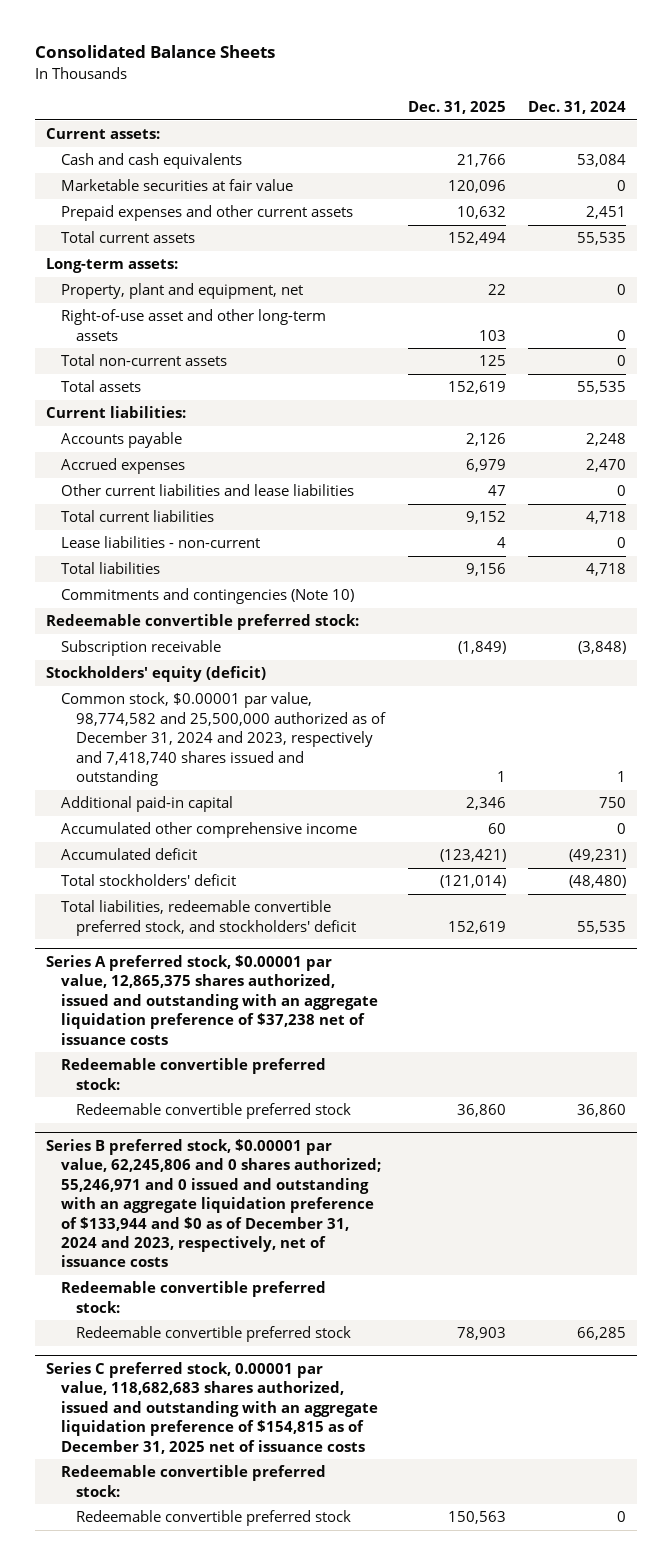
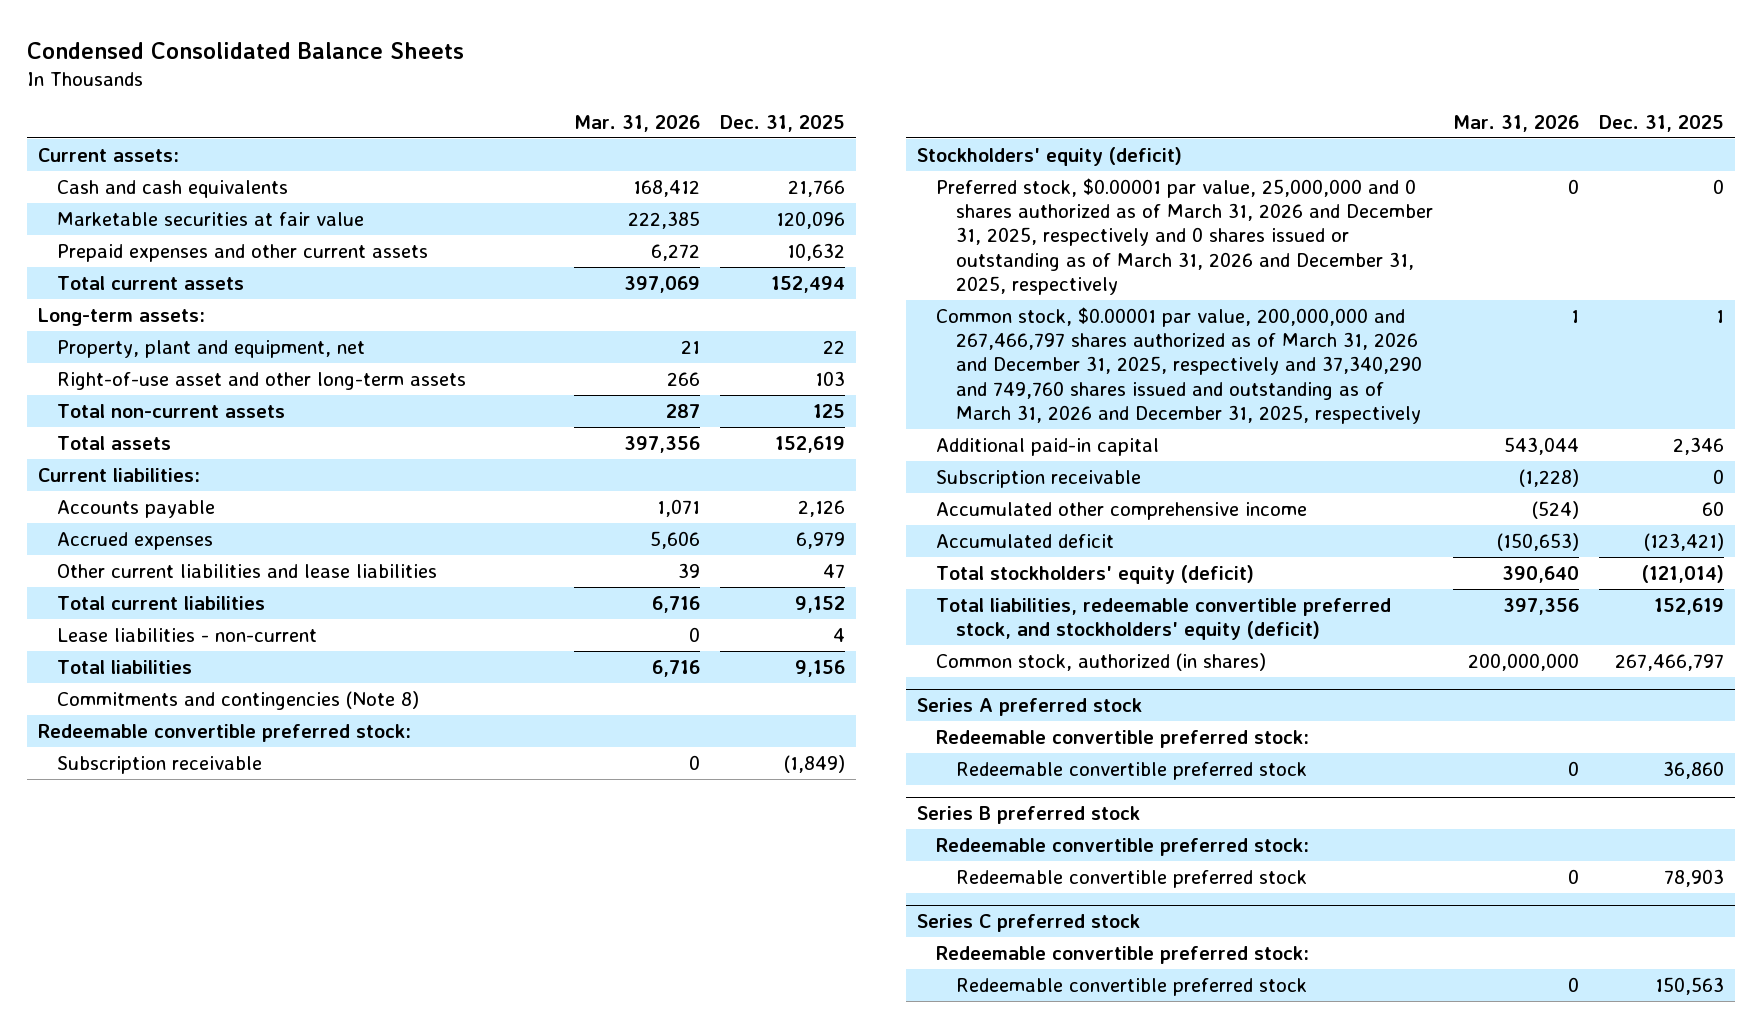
[35,45,276,59] Consolidated Balance Sheets -> [27,41,465,59] Condensed Consolidated Balance Sheets
[528,100,627,114] Dec. 31, 2024 -> none
none -> [574,115,701,133] Mar. 31, 2026
[61,588,355,605] Commitments and contingencies (Note 10) -> [57,690,420,710] Commitments and contingencies (Note 8)
none -> [936,177,1433,296] Preferred stock, $0.00001 par value, 25,000,000 and 0 shares authorized as of March 31, 2026 and December 31, 2025, respectively and 0 shares issued or outstanding as of March 31, 2026 and December 31, 2025, respectively
[61,692,387,786] Common stock, $0.00001 par value, 98,774,582 and 25,500,000 authorized as of December 31, 2024 and 2023, respectively and 7,418,740 shares issued and outstanding -> [936,306,1422,425] Common stock, $0.00001 par value, 200,000,000 and 267,466,797 shares authorized as of March 31, 2026 and December 31, 2025, respectively and 37,340,290 and 749,760 shares issued and outstanding as of March 31, 2026 and December 31, 2025, respectively
none -> [936,469,1142,488] Subscription receivable
[61,874,237,887] Total stockholders' deficit -> [936,564,1255,584] Total stockholders' equity (deficit)
[61,900,357,936] Total liabilities, redeemable convertible preferred stock, and stockholders' deficit -> [936,597,1392,641] Total liabilities, redeemable convertible preferred stock, and stockholders' equity (deficit)
none -> [936,652,1267,671] Common stock, authorized (in shares)
[46,955,379,1045] Series A preferred stock, $0.00001 par value, 12,865,375 shares authorized, issued and outstanding with an aggregate liquidation preference of $37,238 net of issuance costs -> [916,697,1142,716] Series A preferred stock
[46,1139,382,1268] Series B preferred stock, $0.00001 par value, 62,245,806 and 0 shares authorized; 55,246,971 and 0 issued and outstanding with an aggregate liquidation preference of $133,944 and $0 as of December 31, 2024 and 2023, respectively, net of issuance costs -> [916,805,1140,824] Series B preferred stock
[46,1362,379,1454] Series C preferred stock, 0.00001 par value, 118,682,683 shares authorized, issued and outstanding with an aggregate liquidation preference of $154,815 as of December 31, 2025 net of issuance costs -> [916,913,1140,932] Series C preferred stock

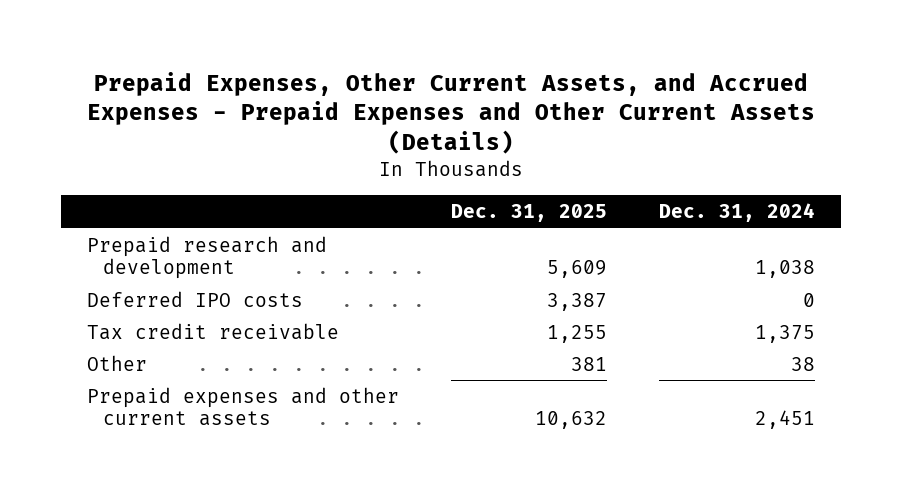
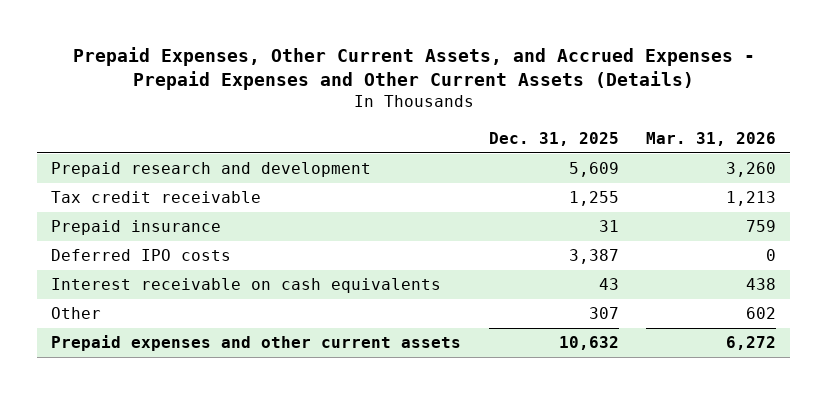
[658,203,815,223] Dec. 31, 2024 -> none
none -> [646,131,777,146] Mar. 31, 2026
none -> [51,220,222,236] Prepaid insurance
[86,290,303,307] Deferred IPO costs -> [51,249,232,262] Deferred IPO costs
none -> [51,278,442,294] Interest receivable on cash equivalents
[570,356,607,371] 381 -> [588,307,619,320] 307

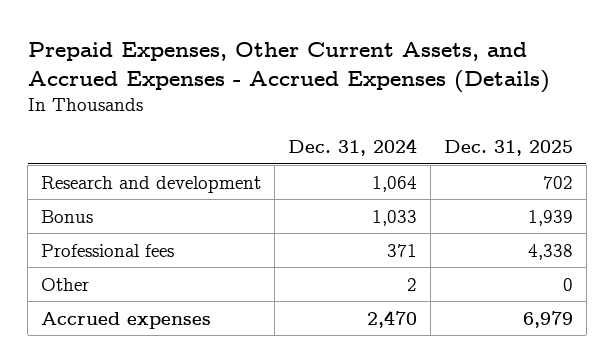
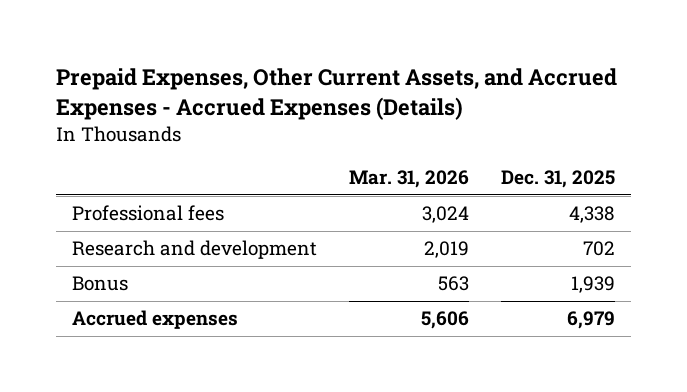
[288,137,418,156] Dec. 31, 2024 -> none
none -> [349,170,470,189] Mar. 31, 2026
[41,243,175,257] Professional fees -> [71,205,224,222] Professional fees
[41,277,90,291] Other -> none

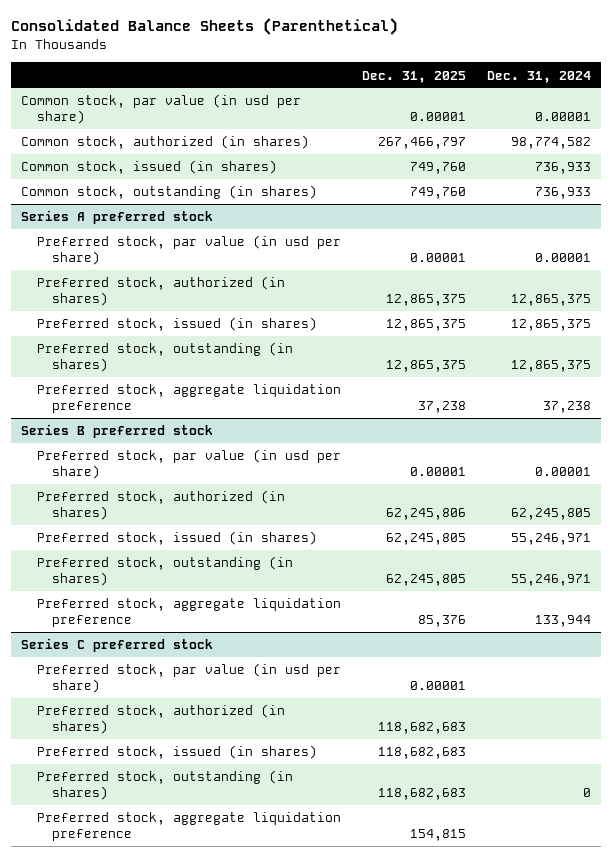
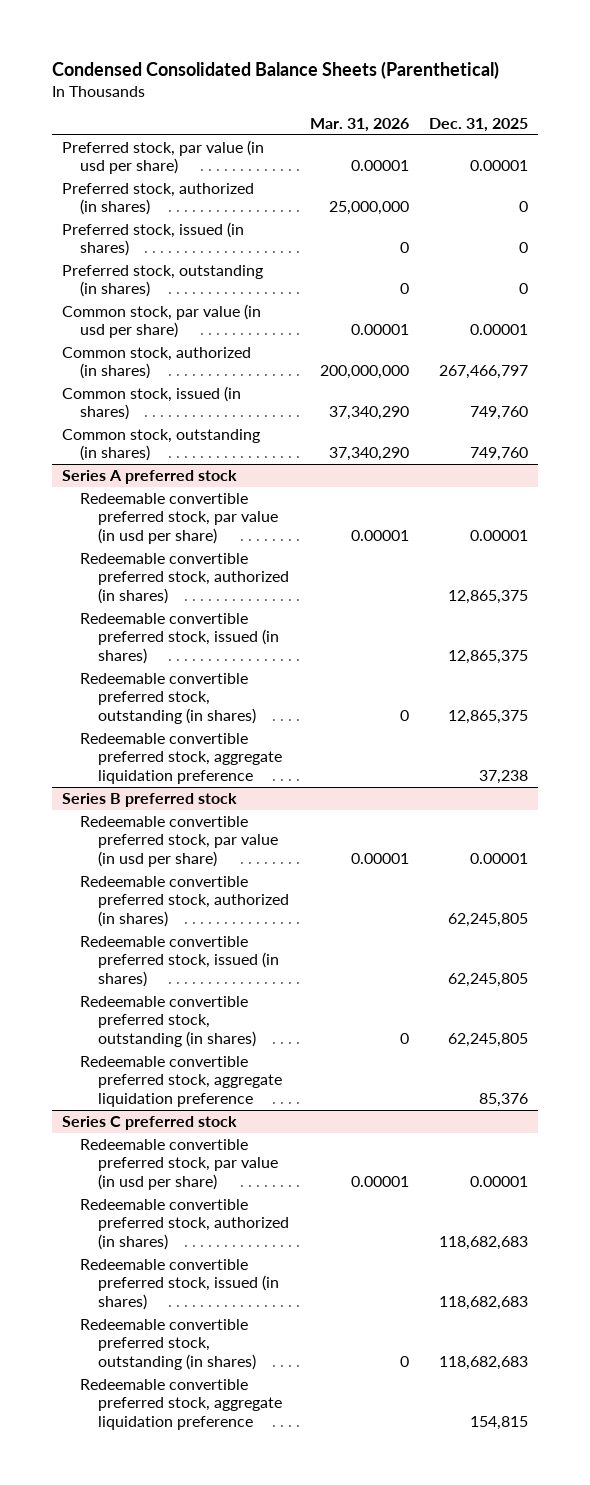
[10,18,398,36] Consolidated Balance Sheets (Parenthetical) -> [52,61,500,80] Condensed Consolidated Balance Sheets (Parenthetical)
[486,70,591,83] Dec. 31, 2024 -> none
none -> [309,117,409,132] Mar. 31, 2026
none -> [62,139,265,175] Preferred stock, par value (in usd per share)
none -> [62,182,255,216] Preferred stock, authorized (in shares)
none -> [62,221,245,257] Preferred stock, issued (in shares)
none -> [62,264,264,298] Preferred stock, outstanding (in shares)
[36,235,341,265] Preferred stock, par value (in usd per share) -> [80,492,279,544] Redeemable convertible preferred stock, par value (in usd per share)
[36,276,285,306] Preferred stock, authorized (in shares) -> [80,552,290,604] Redeemable convertible preferred stock, authorized (in shares)
[36,317,317,332] Preferred stock, issued (in shares) -> [80,612,280,664] Redeemable convertible preferred stock, issued (in shares)
[36,342,293,372] Preferred stock, outstanding (in shares) -> [80,672,257,724] Redeemable convertible preferred stock, outstanding (in shares)
[36,384,341,413] Preferred stock, aggregate liquidation preference -> [80,732,283,784] Redeemable convertible preferred stock, aggregate liquidation preference
[36,449,341,479] Preferred stock, par value (in usd per share) -> [80,815,279,867] Redeemable convertible preferred stock, par value (in usd per share)
[36,490,285,520] Preferred stock, authorized (in shares) -> [80,875,290,927] Redeemable convertible preferred stock, authorized (in shares)
[385,507,466,520] 62,245,806 -> [447,912,528,927] 62,245,805
[36,531,317,546] Preferred stock, issued (in shares) -> [80,935,280,987] Redeemable convertible preferred stock, issued (in shares)
[36,556,293,586] Preferred stock, outstanding (in shares) -> [80,995,257,1047] Redeemable convertible preferred stock, outstanding (in shares)
[36,598,341,627] Preferred stock, aggregate liquidation preference -> [80,1055,283,1107] Redeemable convertible preferred stock, aggregate liquidation preference
[36,663,341,693] Preferred stock, par value (in usd per share) -> [80,1138,279,1190] Redeemable convertible preferred stock, par value (in usd per share)
[36,704,285,734] Preferred stock, authorized (in shares) -> [80,1198,290,1250] Redeemable convertible preferred stock, authorized (in shares)
[36,745,317,760] Preferred stock, issued (in shares) -> [80,1258,280,1310] Redeemable convertible preferred stock, issued (in shares)
[36,770,293,800] Preferred stock, outstanding (in shares) -> [80,1318,257,1370] Redeemable convertible preferred stock, outstanding (in shares)
[36,812,341,841] Preferred stock, aggregate liquidation preference -> [80,1378,283,1430] Redeemable convertible preferred stock, aggregate liquidation preference

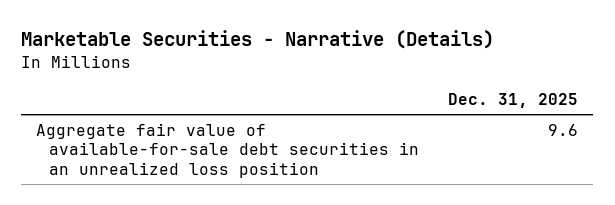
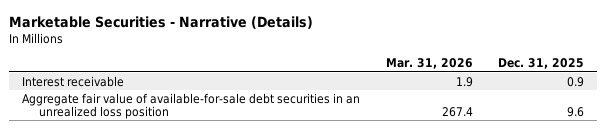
none -> [385,58,473,70] Mar. 31, 2026
none -> [22,75,125,87] Interest receivable

